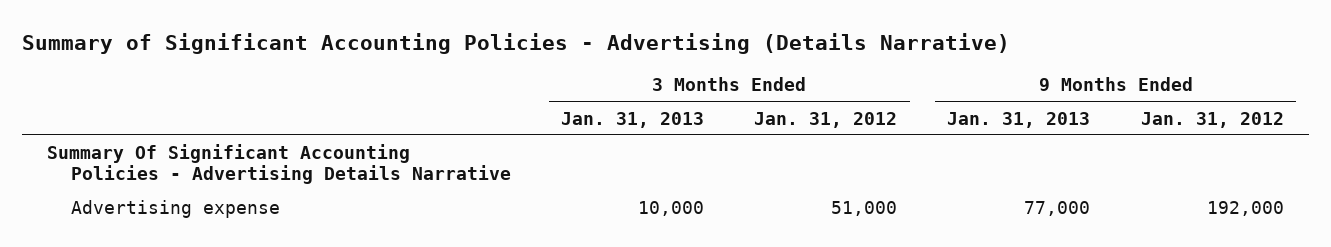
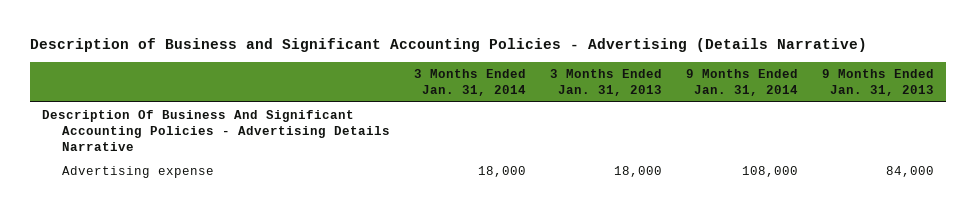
[22,33,1011,55] Summary of Significant Accounting Policies - Advertising (Details Narrative) -> [29,38,867,53] Description of Business and Significant Accounting Policies - Advertising (Details Narrative)
[754,111,898,128] Jan. 31, 2012 -> none
[1140,111,1284,128] Jan. 31, 2012 -> none
none -> [413,69,526,96] 3 Months Ended Jan. 31, 2014
none -> [685,69,798,96] 9 Months Ended Jan. 31, 2014
[47,144,511,185] Summary Of Significant Accounting Policies - Advertising Details Narrative -> [41,110,390,151] Description Of Business And Significant Accounting Policies - Advertising Details Narrative
[638,201,705,217] 10,000 -> [613,166,662,178] 18,000
[1024,201,1091,217] 77,000 -> [885,166,934,178] 84,000

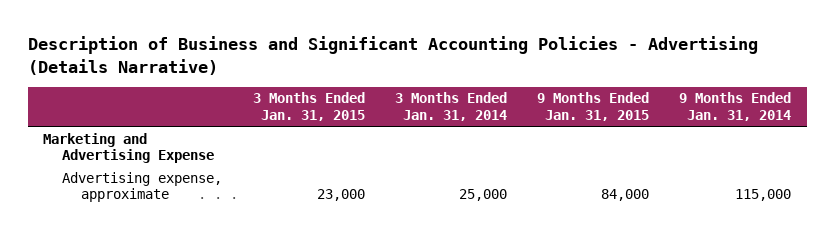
[549,69,662,96] 3 Months Ended Jan. 31, 2013 -> none
[821,69,934,96] 9 Months Ended Jan. 31, 2013 -> none
none -> [252,92,365,122] 3 Months Ended Jan. 31, 2015
none -> [537,92,650,122] 9 Months Ended Jan. 31, 2015
[41,110,390,151] Description Of Business And Significant Accounting Policies - Advertising Details Narrative -> none
none -> [43,132,215,164] Marketing and Advertising Expense
[61,166,214,179] Advertising expense -> [62,171,223,203] Advertising expense, approximate
[477,166,526,178] 18,000 -> [458,189,507,202] 25,000
[741,166,798,178] 108,000 -> [735,189,792,202] 115,000

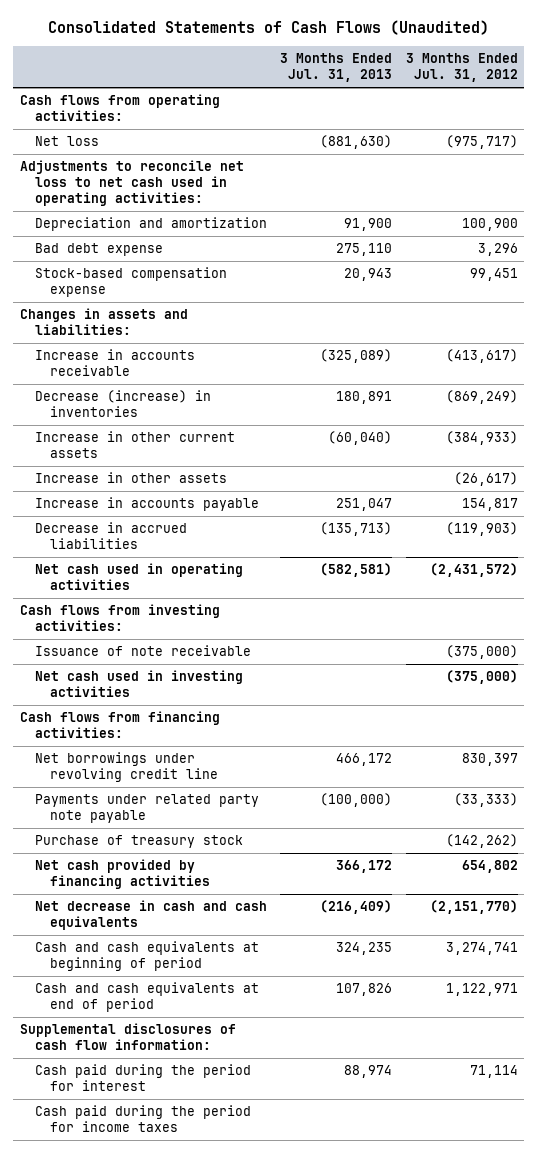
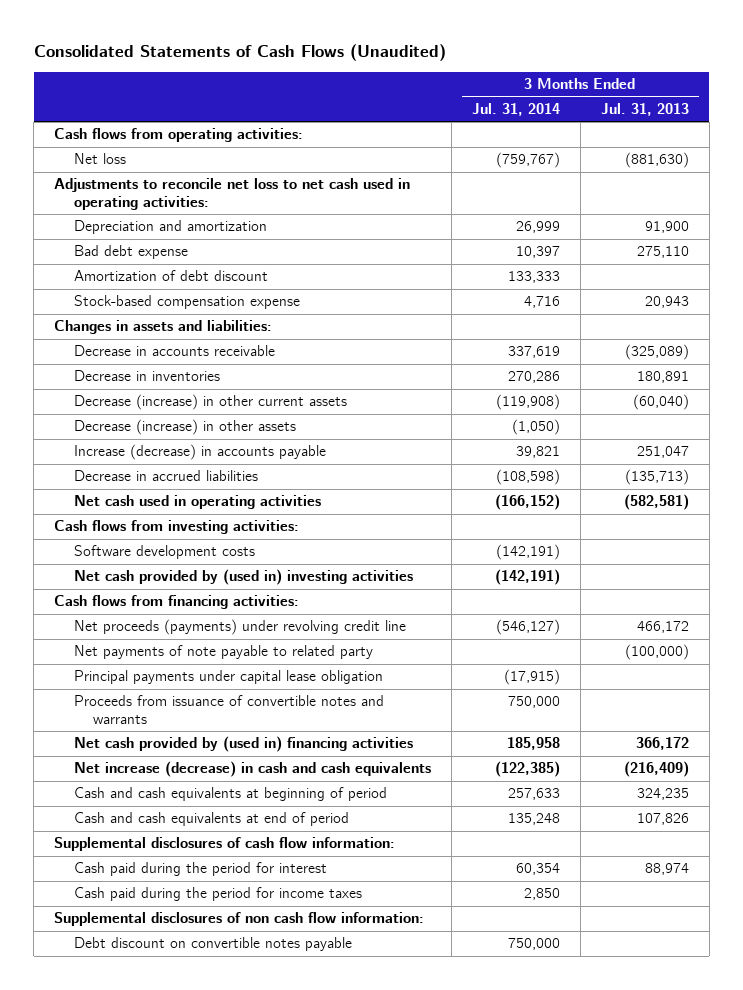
[405,53,518,82] 3 Months Ended Jul. 31, 2012 -> none
none -> [471,103,560,117] Jul. 31, 2014
none -> [73,270,268,282] Amortization of debt discount
[35,349,196,377] Increase in accounts receivable -> [73,345,275,357] Decrease in accounts receivable
[35,390,212,418] Decrease (increase) in inventories -> [73,370,220,382] Decrease in inventories
[35,431,236,459] Increase in other current assets -> [73,394,347,411] Decrease (increase) in other current assets
[35,472,228,484] Increase in other assets -> [73,419,296,436] Decrease (increase) in other assets
[35,497,260,512] Increase in accounts payable -> [73,444,326,461] Increase (decrease) in accounts payable
[35,645,252,657] Issuance of note receivable -> none
none -> [73,545,255,560] Software development costs
[35,670,244,698] Net cash used in investing activities -> [73,569,413,586] Net cash provided by (used in) investing activities
[35,835,244,849] Purchase of treasury stock -> none
[35,752,219,783] Net borrowings under revolving credit line -> [73,619,406,636] Net proceeds (payments) under revolving credit line
[35,794,260,824] Payments under related party note payable -> [73,645,373,660] Net payments of note payable to related party
none -> [73,670,383,685] Principal payments under capital lease obligation
none -> [73,695,384,724] Proceeds from issuance of convertible notes and warrants
[35,859,211,890] Net cash provided by financing activities -> [73,736,413,753] Net cash provided by (used in) financing activities
[35,900,268,931] Net decrease in cash and cash equivalents -> [73,761,431,778] Net increase (decrease) in cash and cash equivalents
none -> [54,912,425,927] Supplemental disclosures of non cash flow information:
none -> [73,937,352,952] Debt discount on convertible notes payable

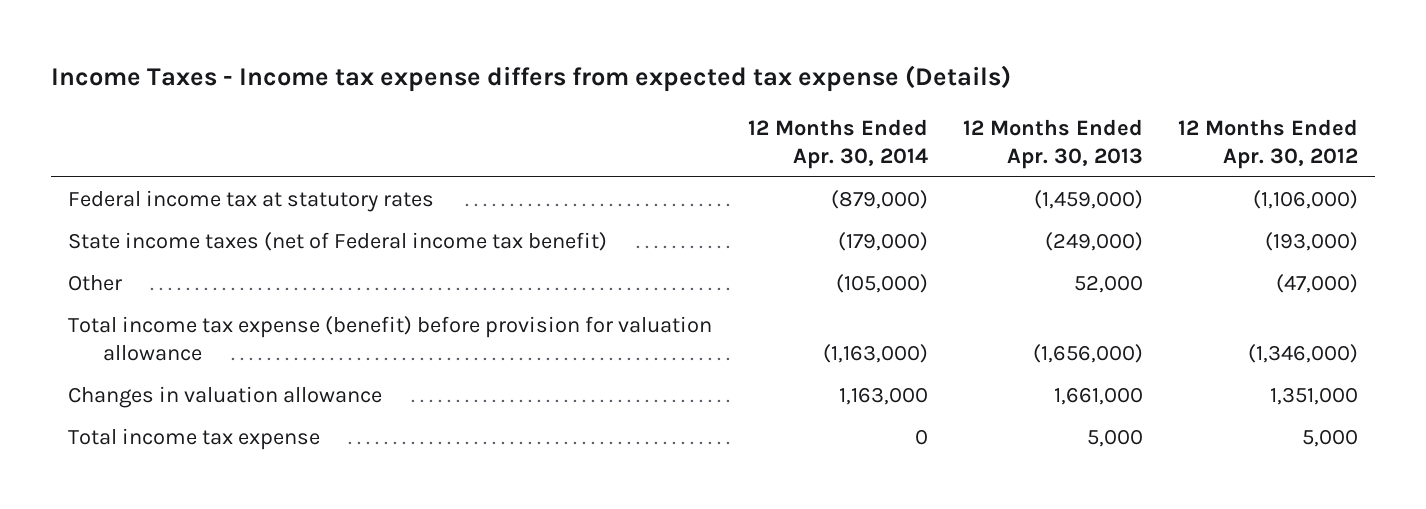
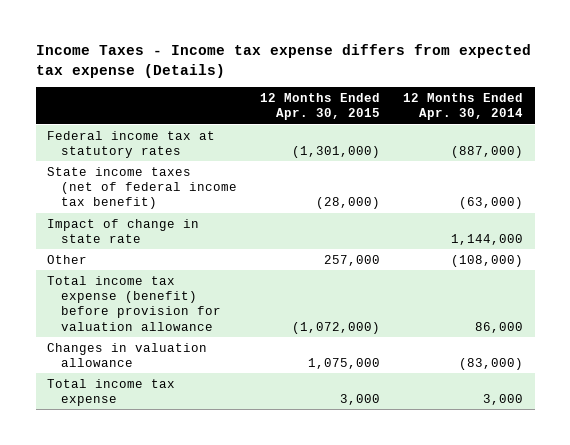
[962,118,1143,169] 12 Months Ended Apr. 30, 2013 -> none
[1177,118,1358,169] 12 Months Ended Apr. 30, 2012 -> none
none -> [259,92,380,121] 12 Months Ended Apr. 30, 2015
[830,189,928,209] (879,000) -> [451,146,524,159] (887,000)
[68,231,608,251] State income taxes (net of Federal income tax benefit) -> [47,166,237,210] State income taxes (net of federal income tax benefit)
[837,231,928,251] (179,000) -> [459,197,524,210] (63,000)
none -> [47,218,200,244] Impact of change in state rate
[835,273,928,293] (105,000) -> [451,254,524,267] (108,000)
[822,343,928,363] (1,163,000) -> [475,321,524,333] 86,000
[838,386,928,405] 1,163,000 -> [459,358,524,371] (83,000)
[914,428,928,445] 0 -> [483,394,524,406] 3,000

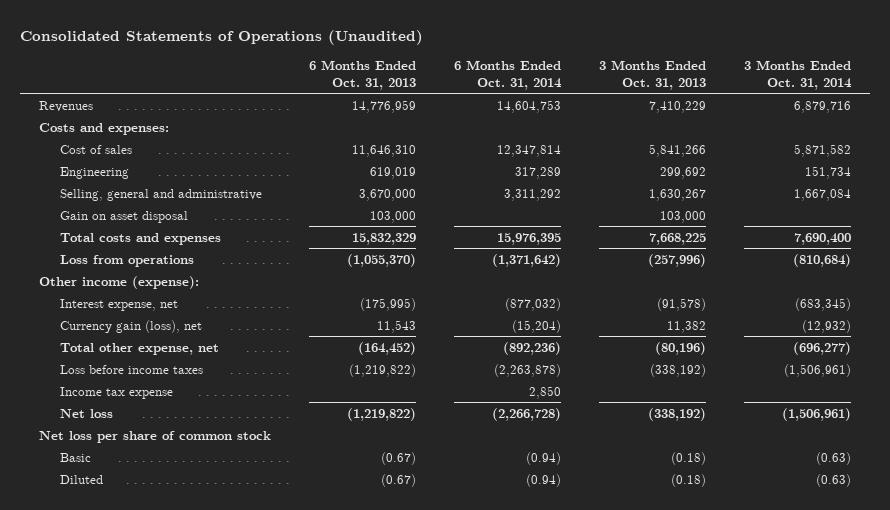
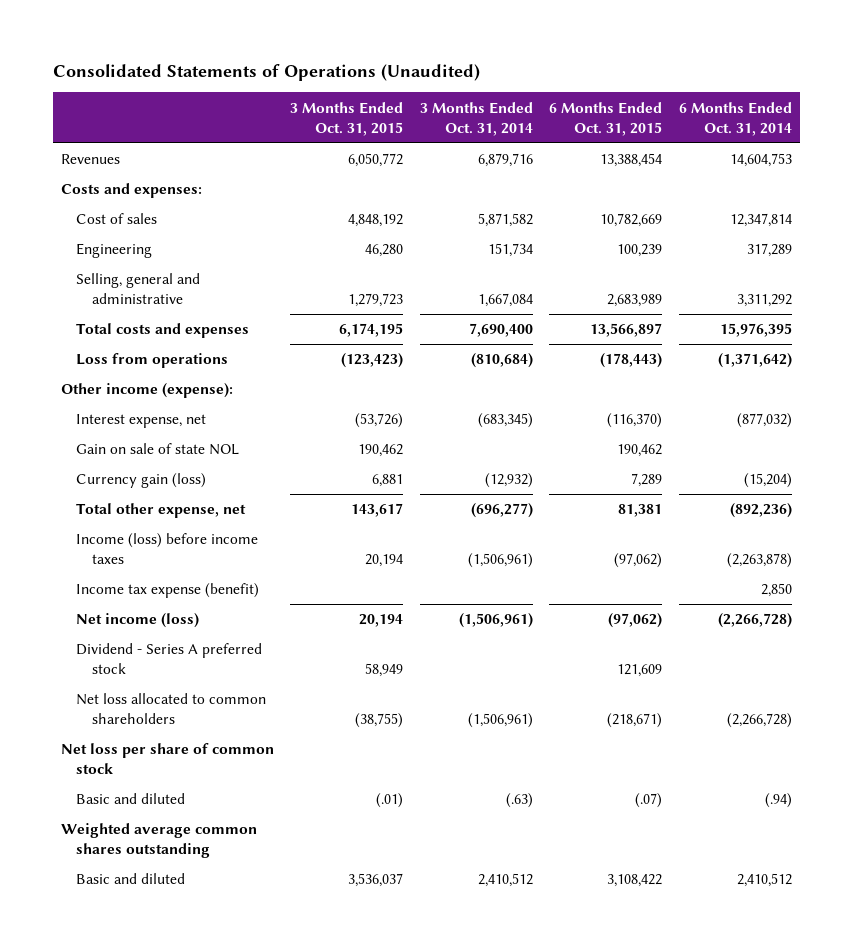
[309,59,417,90] 6 Months Ended Oct. 31, 2013 -> none
[599,59,707,90] 3 Months Ended Oct. 31, 2013 -> none
none -> [290,101,404,136] 3 Months Ended Oct. 31, 2015
none -> [549,101,663,136] 6 Months Ended Oct. 31, 2015
[59,210,188,223] Gain on asset disposal -> none
none -> [76,443,240,456] Gain on sale of state NOL
[59,319,202,333] Currency gain (loss), net -> [76,473,207,489] Currency gain (loss)
[59,364,203,374] Loss before income taxes -> [76,533,259,565] Income (loss) before income taxes
[59,386,173,399] Income tax expense -> [76,583,260,599] Income tax expense (benefit)
[59,408,113,418] Net loss -> [76,613,200,629] Net income (loss)
none -> [76,643,263,675] Dividend - Series A preferred stock
none -> [76,693,267,725] Net loss allocated to common shareholders
[59,452,91,462] Basic -> none
[59,474,103,484] Diluted -> none
none -> [76,793,186,805] Basic and diluted
none -> [61,823,258,859] Weighted average common shares outstanding
none -> [76,873,186,885] Basic and diluted

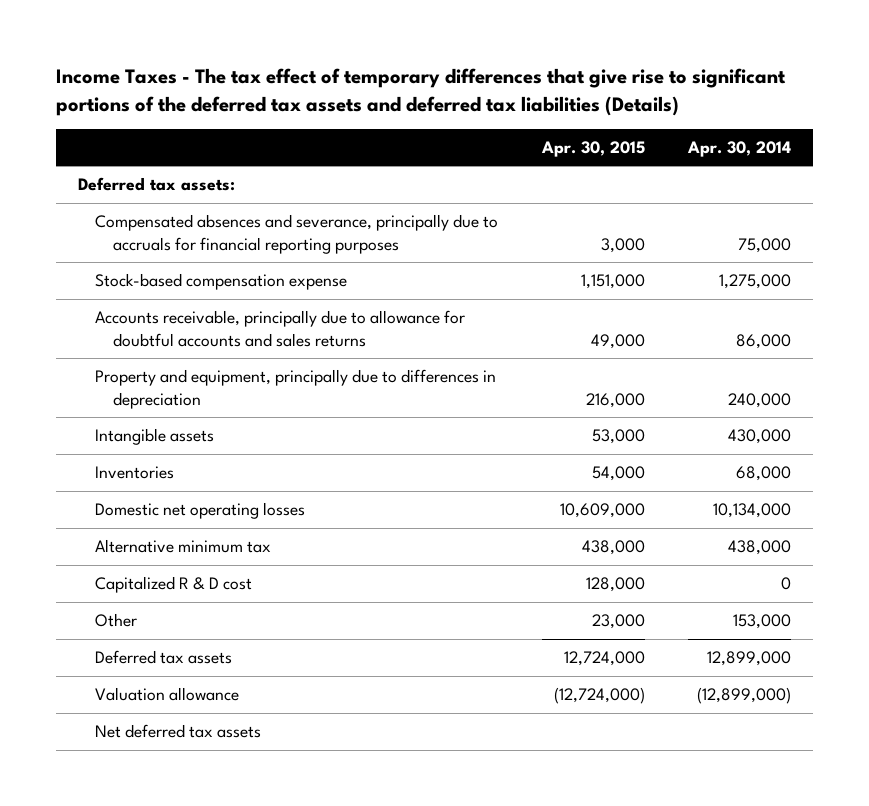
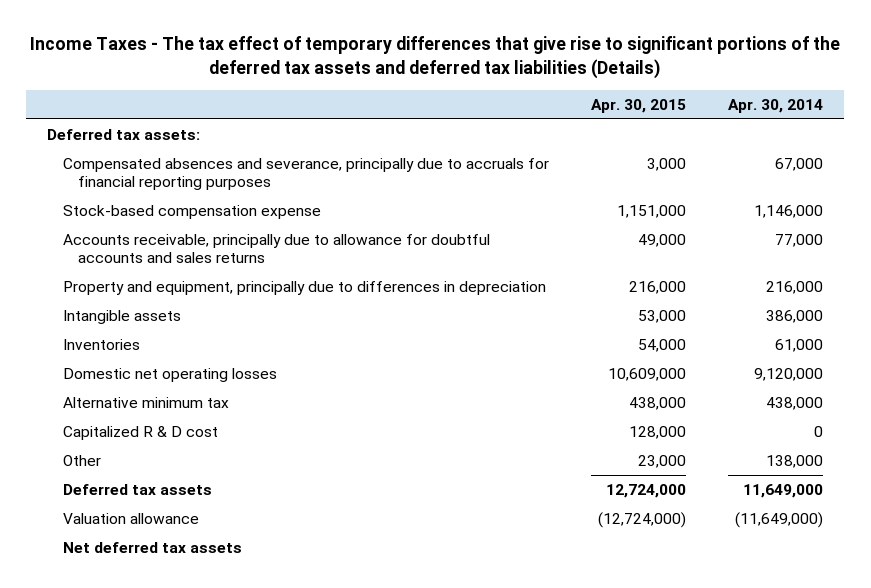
[738,237,792,253] 75,000 -> [775,157,824,171] 67,000
[719,274,792,290] 1,275,000 -> [754,204,824,218] 1,146,000
[736,333,792,349] 86,000 -> [775,233,824,247] 77,000
[728,392,792,408] 240,000 -> [766,280,824,294] 216,000
[728,429,792,445] 430,000 -> [766,309,824,323] 386,000
[736,466,792,482] 68,000 -> [775,338,824,352] 61,000
[713,503,792,519] 10,134,000 -> [754,367,824,381] 9,120,000
[733,614,792,630] 153,000 -> [766,454,824,468] 138,000
[707,651,792,667] 12,899,000 -> [743,483,824,498] 11,649,000
[697,687,792,705] (12,899,000) -> [735,511,824,528] (11,649,000)

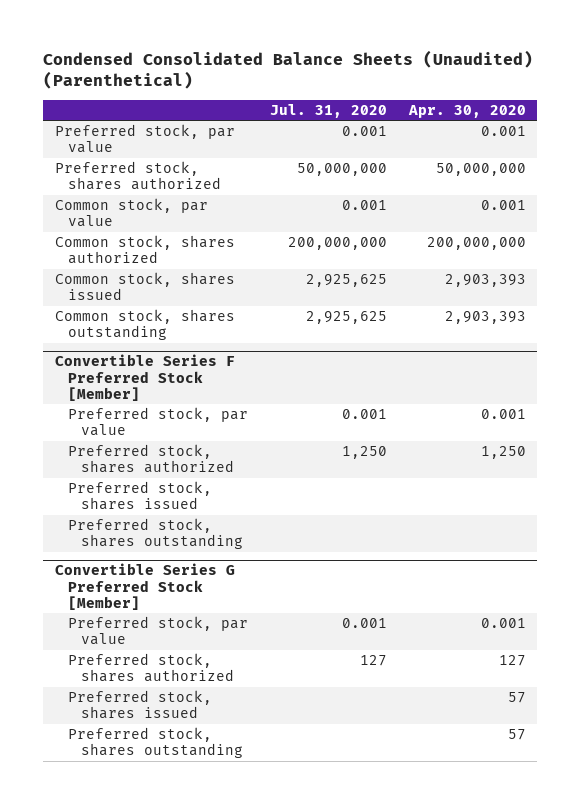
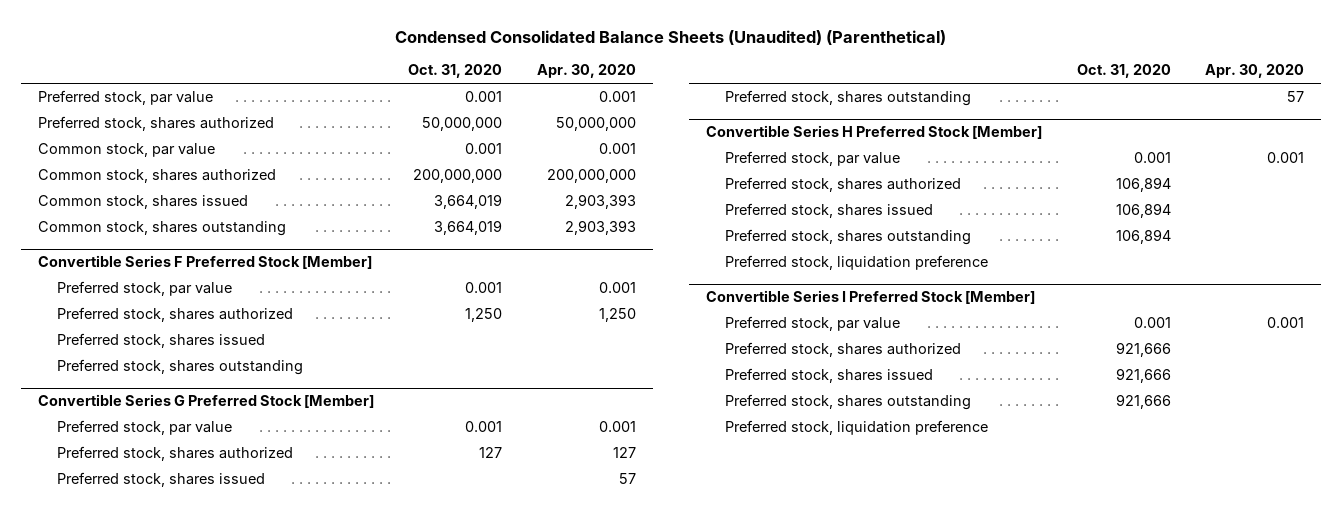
[270,103,388,118] Jul. 31, 2020 -> none
none -> [408,64,503,79] Oct. 31, 2020
none -> [706,125,1043,140] Convertible Series H Preferred Stock [Member]
none -> [725,151,901,167] Preferred stock, par value
none -> [725,177,962,193] Preferred stock, shares authorized
none -> [725,203,934,219] Preferred stock, shares issued
none -> [725,229,972,246] Preferred stock, shares outstanding
none -> [725,255,989,271] Preferred stock, liquidation preference
none -> [706,290,1036,305] Convertible Series I Preferred Stock [Member]
none -> [725,316,901,332] Preferred stock, par value
none -> [725,342,962,358] Preferred stock, shares authorized
none -> [725,368,934,384] Preferred stock, shares issued
none -> [725,394,972,411] Preferred stock, shares outstanding
none -> [725,420,989,436] Preferred stock, liquidation preference

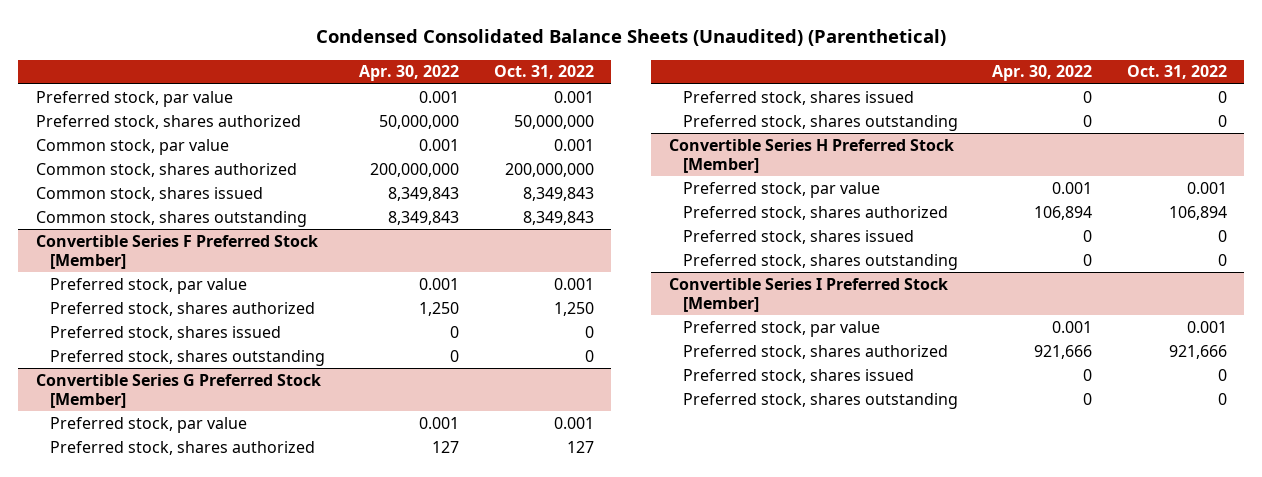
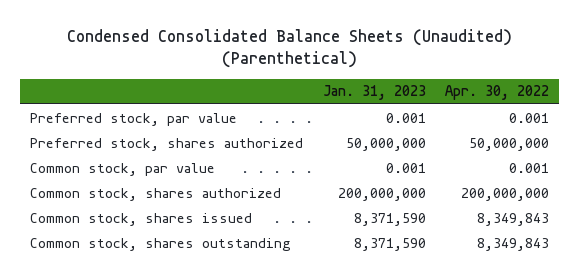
[493,65,594,80] Oct. 31, 2022 -> none
none -> [322,85,426,101] Jan. 31, 2023
[35,234,318,269] Convertible Series F Preferred Stock [Member] -> none
[49,277,247,294] Preferred stock, par value -> none
[49,301,315,316] Preferred stock, shares authorized -> none
[49,325,281,340] Preferred stock, shares issued -> none
[49,349,325,366] Preferred stock, shares outstanding -> none
[35,373,321,408] Convertible Series G Preferred Stock [Member] -> none
[49,416,247,433] Preferred stock, par value -> none
[49,440,315,455] Preferred stock, shares authorized -> none
[682,90,914,105] Preferred stock, shares issued -> none
[682,114,958,131] Preferred stock, shares outstanding -> none
[668,138,954,173] Convertible Series H Preferred Stock [Member] -> none
[682,181,880,198] Preferred stock, par value -> none
[682,205,948,220] Preferred stock, shares authorized -> none
[682,229,914,244] Preferred stock, shares issued -> none
[682,253,958,270] Preferred stock, shares outstanding -> none
[668,277,948,312] Convertible Series I Preferred Stock [Member] -> none
[682,320,880,337] Preferred stock, par value -> none
[682,344,948,359] Preferred stock, shares authorized -> none
[682,368,914,383] Preferred stock, shares issued -> none
[682,392,958,409] Preferred stock, shares outstanding -> none

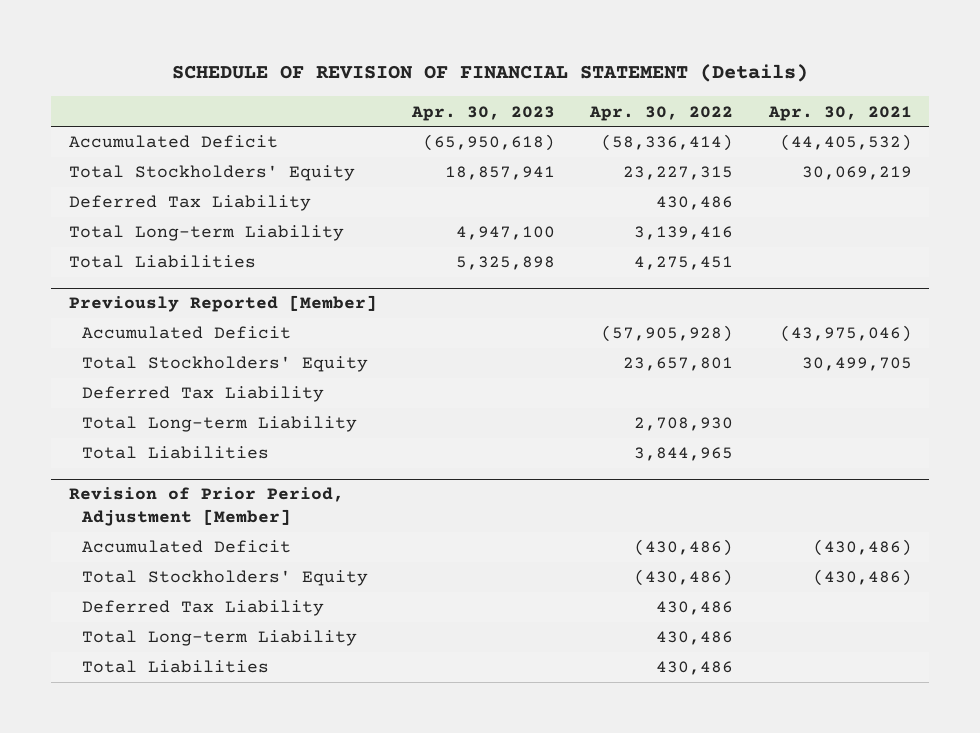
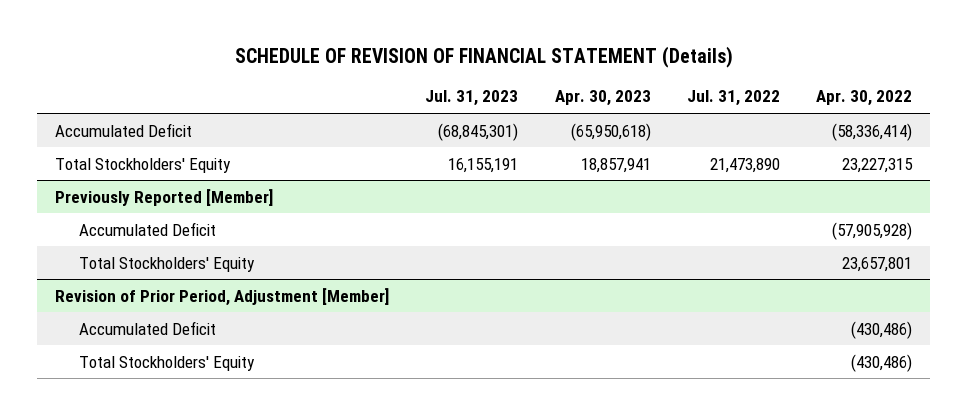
[767,105,912,121] Apr. 30, 2021 -> none
none -> [425,90,519,107] Jul. 31, 2023
none -> [686,90,780,107] Jul. 31, 2022
[68,195,311,212] Deferred Tax Liability -> none
[68,225,344,242] Total Long-term Liability -> none
[68,255,256,269] Total Liabilities -> none
[81,386,324,403] Deferred Tax Liability -> none
[81,416,357,433] Total Long-term Liability -> none
[81,446,269,460] Total Liabilities -> none
[81,600,324,617] Deferred Tax Liability -> none
[81,630,357,647] Total Long-term Liability -> none
[81,660,269,674] Total Liabilities -> none

